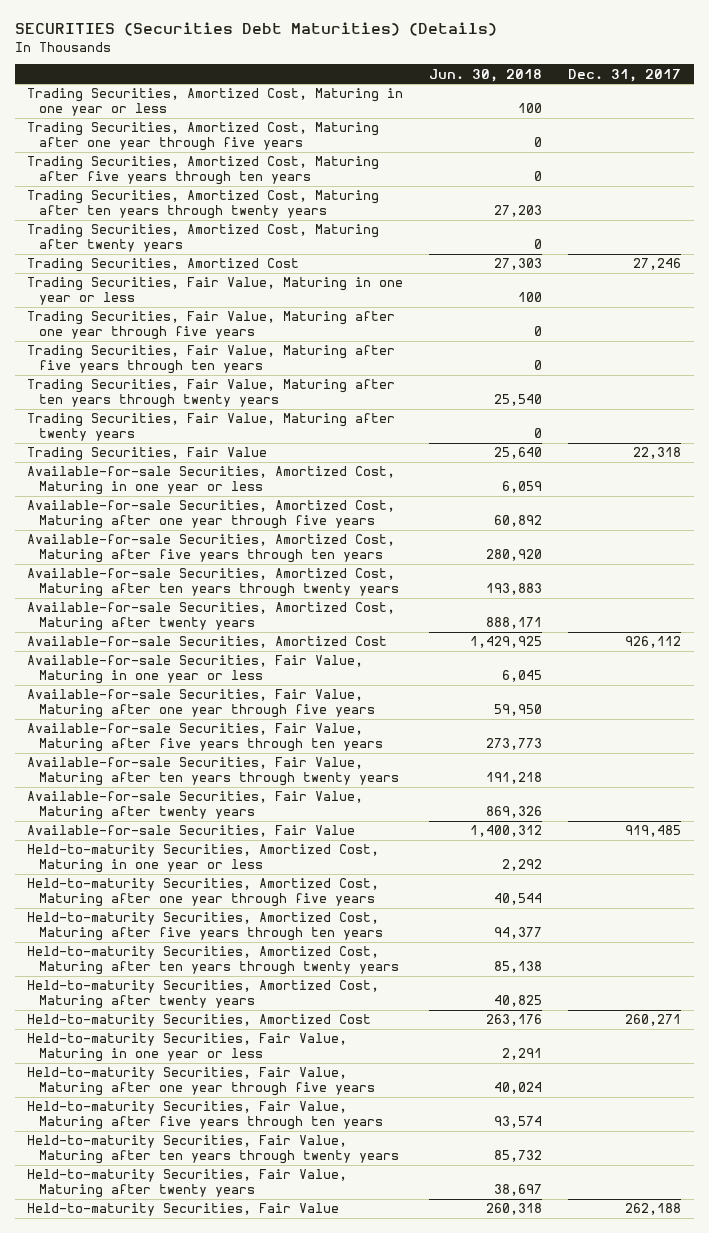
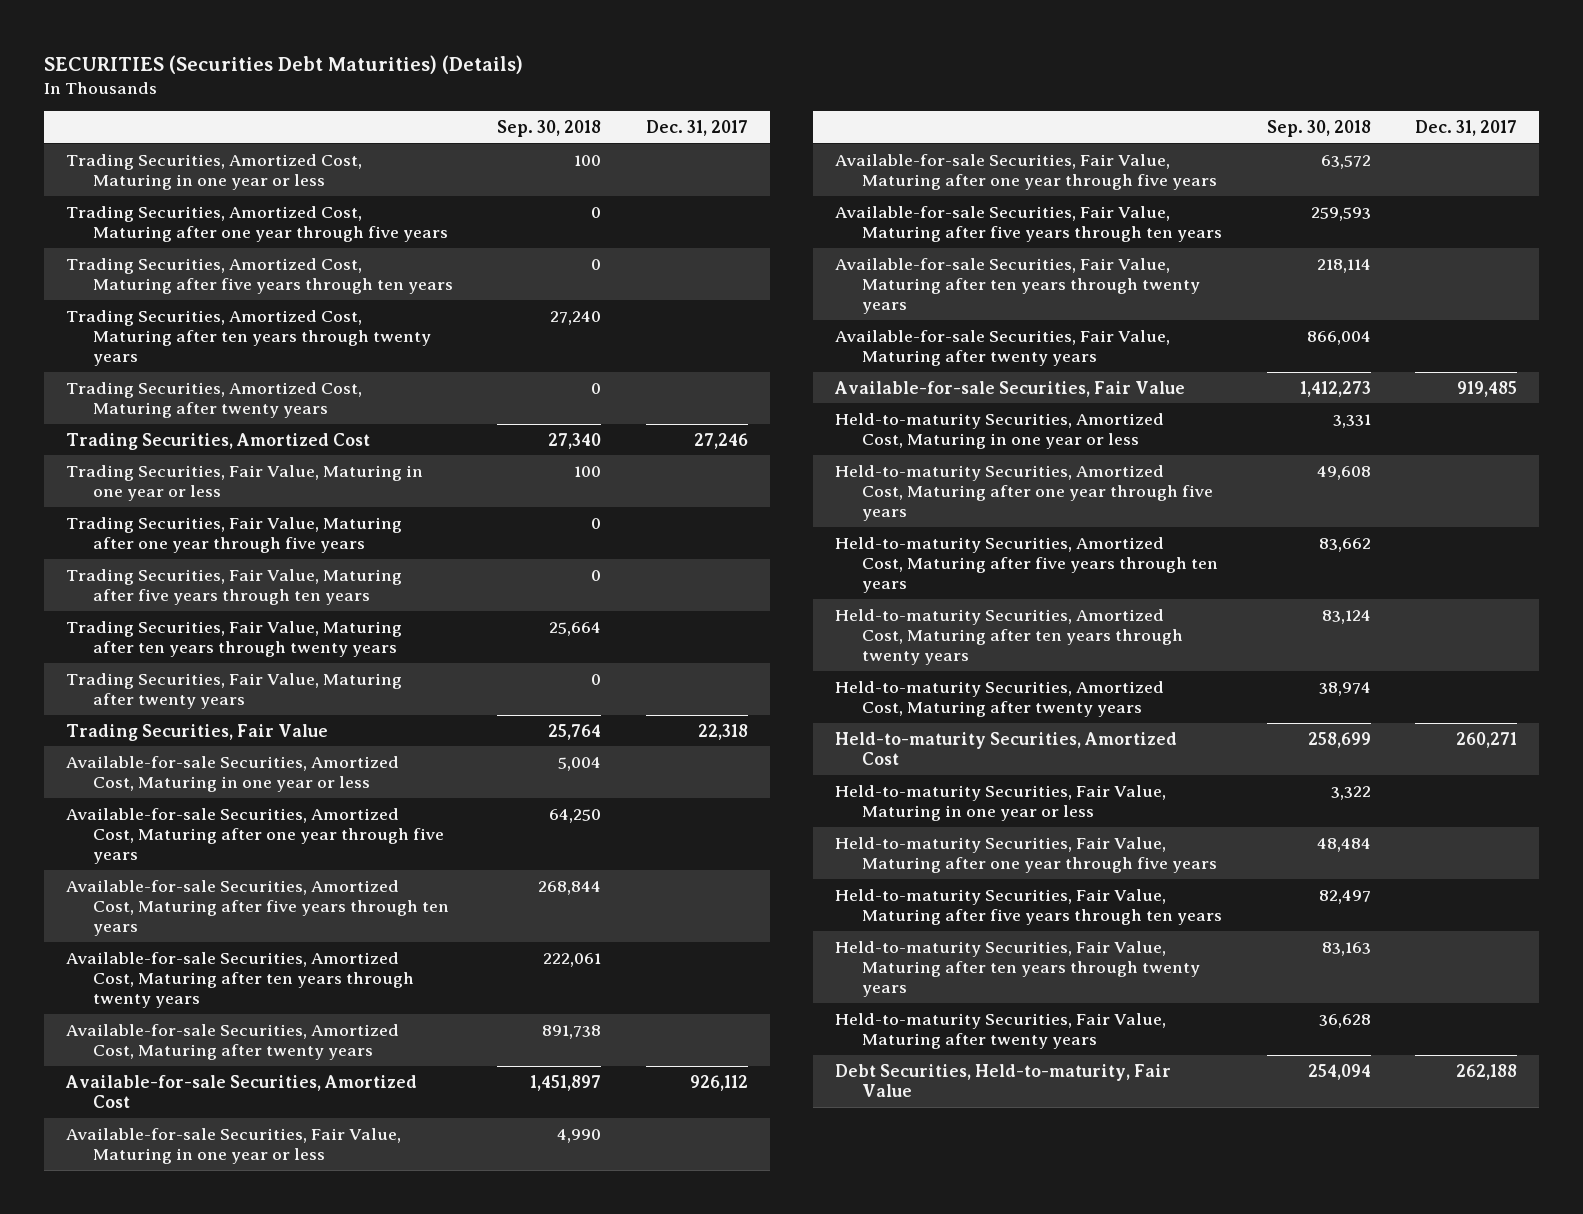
[429,68,543,82] Jun. 30, 2018 -> none
none -> [497,120,602,138] Sep. 30, 2018
[27,1203,340,1217] Held-to-maturity Securities, Fair Value -> [835,1063,1172,1097] Debt Securities, Held-to-maturity, Fair Value

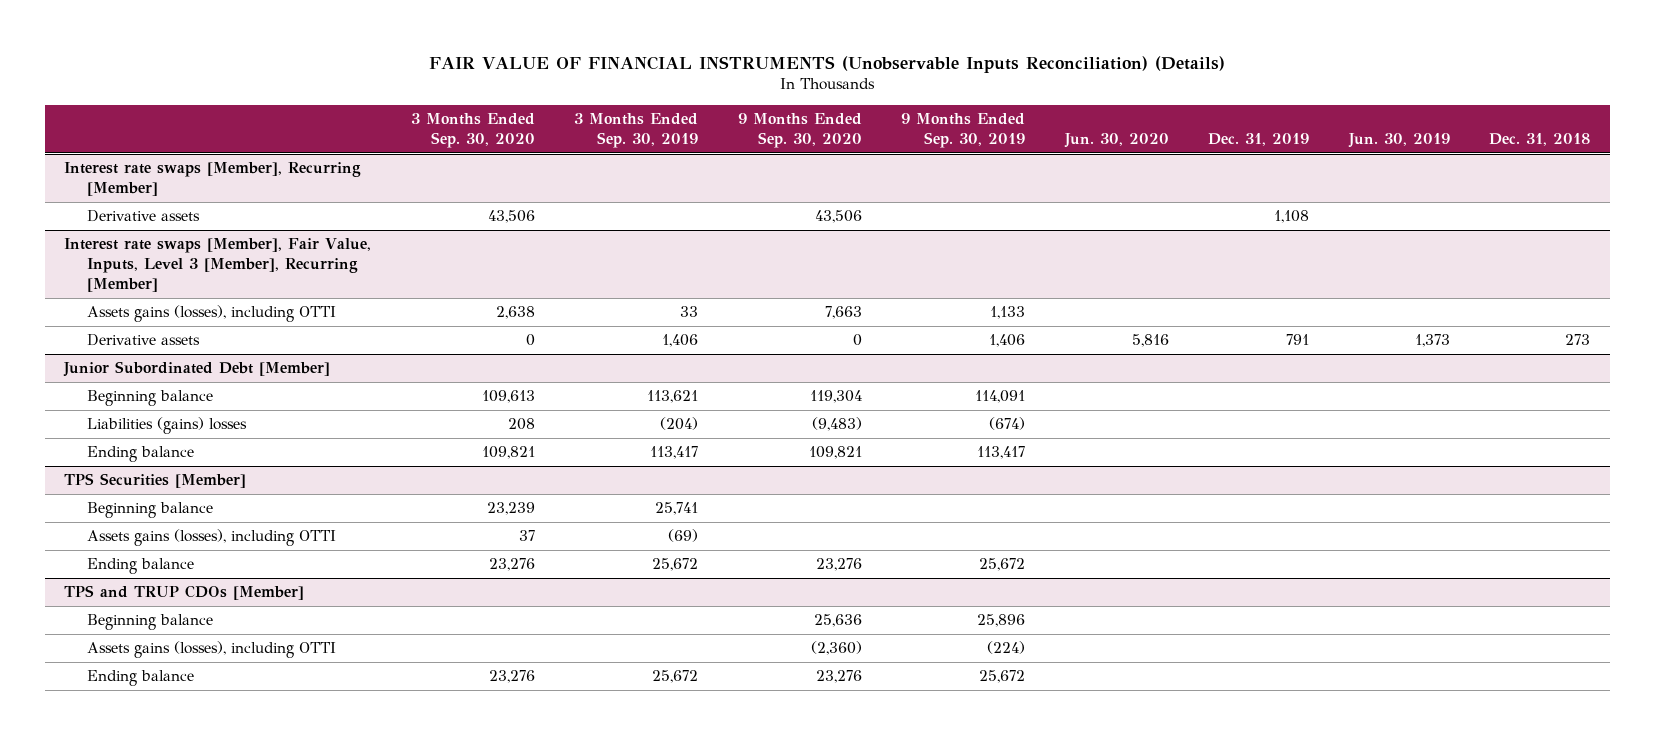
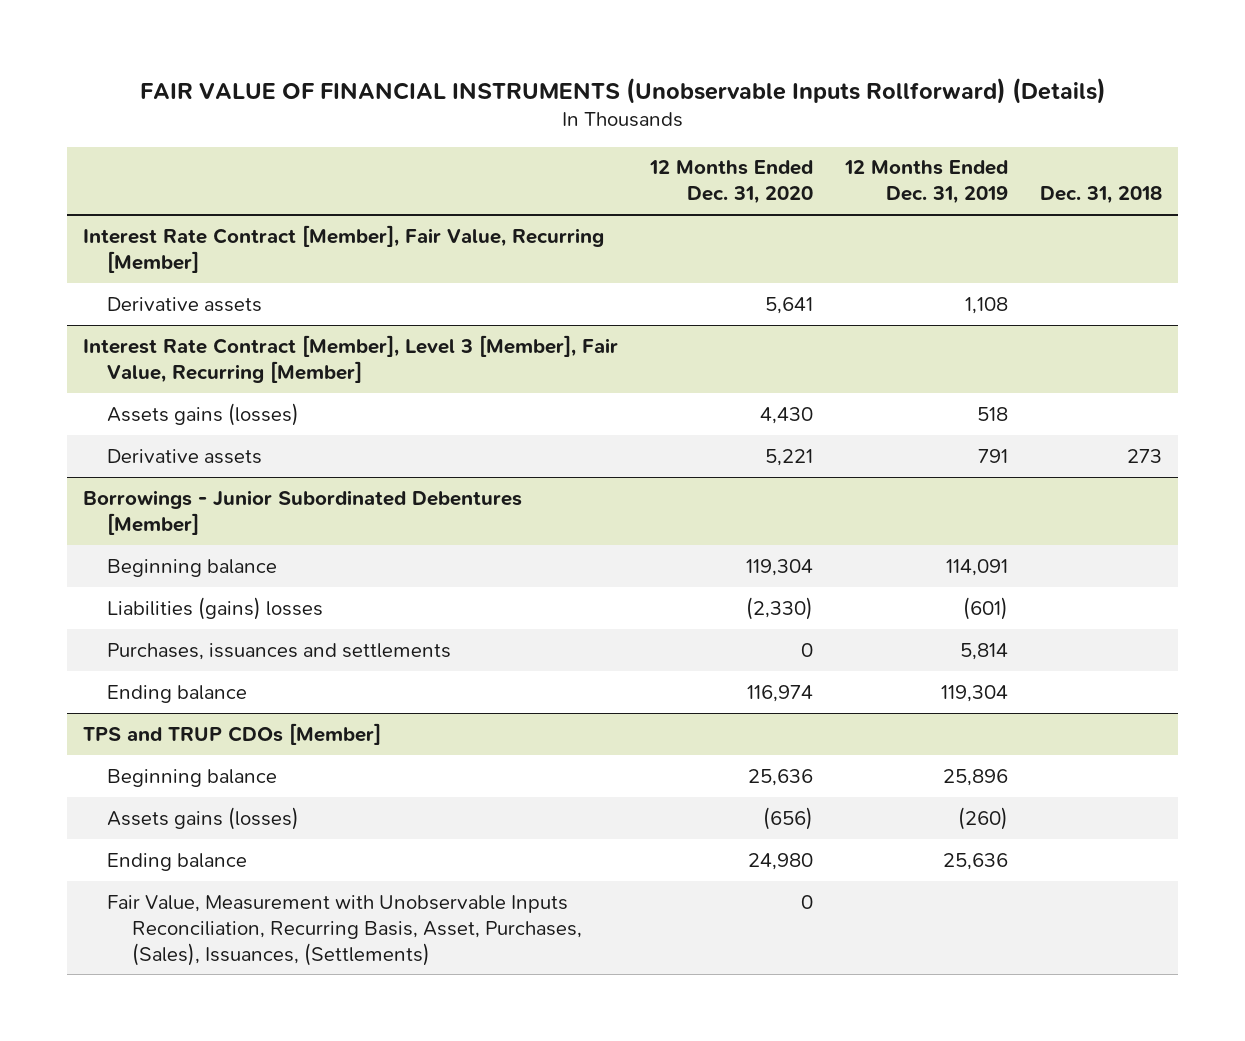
[429,55,1226,73] FAIR VALUE OF FINANCIAL INSTRUMENTS (Unobservable Inputs Reconciliation) (Details) -> [139,77,1106,104] FAIR VALUE OF FINANCIAL INSTRUMENTS (Unobservable Inputs Rollforward) (Details)
[410,113,535,149] 3 Months Ended Sep. 30, 2020 -> none
[574,113,699,149] 3 Months Ended Sep. 30, 2019 -> none
[737,113,862,149] 9 Months Ended Sep. 30, 2020 -> none
[901,113,1026,149] 9 Months Ended Sep. 30, 2019 -> none
[1063,133,1169,149] Jun. 30, 2020 -> none
[1208,133,1310,147] Dec. 31, 2019 -> none
[1347,133,1450,149] Jun. 30, 2019 -> none
none -> [649,160,814,205] 12 Months Ended Dec. 31, 2020
none -> [844,160,1009,205] 12 Months Ended Dec. 31, 2019
[64,162,362,197] Interest rate swaps [Member], Recurring [Member] -> none
[87,210,201,223] Derivative assets -> none
none -> [83,224,605,273] Interest Rate Contract [Member], Fair Value, Recurring [Member]
none -> [107,296,263,312] Derivative assets
[64,238,372,293] Interest rate swaps [Member], Fair Value, Inputs, Level 3 [Member], Recurring [Member] -> [83,334,619,383] Interest Rate Contract [Member], Level 3 [Member], Fair Value, Recurring [Member]
[87,305,337,323] Assets gains (losses), including OTTI -> [107,402,300,426] Assets gains (losses)
[63,361,331,378] Junior Subordinated Debt [Member] -> [83,489,523,535] Borrowings - Junior Subordinated Debentures [Member]
none -> [107,642,452,660] Purchases, issuances and settlements
[64,473,247,489] TPS Securities [Member] -> none
[87,502,214,519] Beginning balance -> none
[87,529,337,547] Assets gains (losses), including OTTI -> none
[87,558,195,575] Ending balance -> none
[87,641,337,659] Assets gains (losses), including OTTI -> [107,806,300,830] Assets gains (losses)
none -> [107,894,582,966] Fair Value, Measurement with Unobservable Inputs Reconciliation, Recurring Basis, Asset, Purchases, (Sales), Issuances, (Settlements)

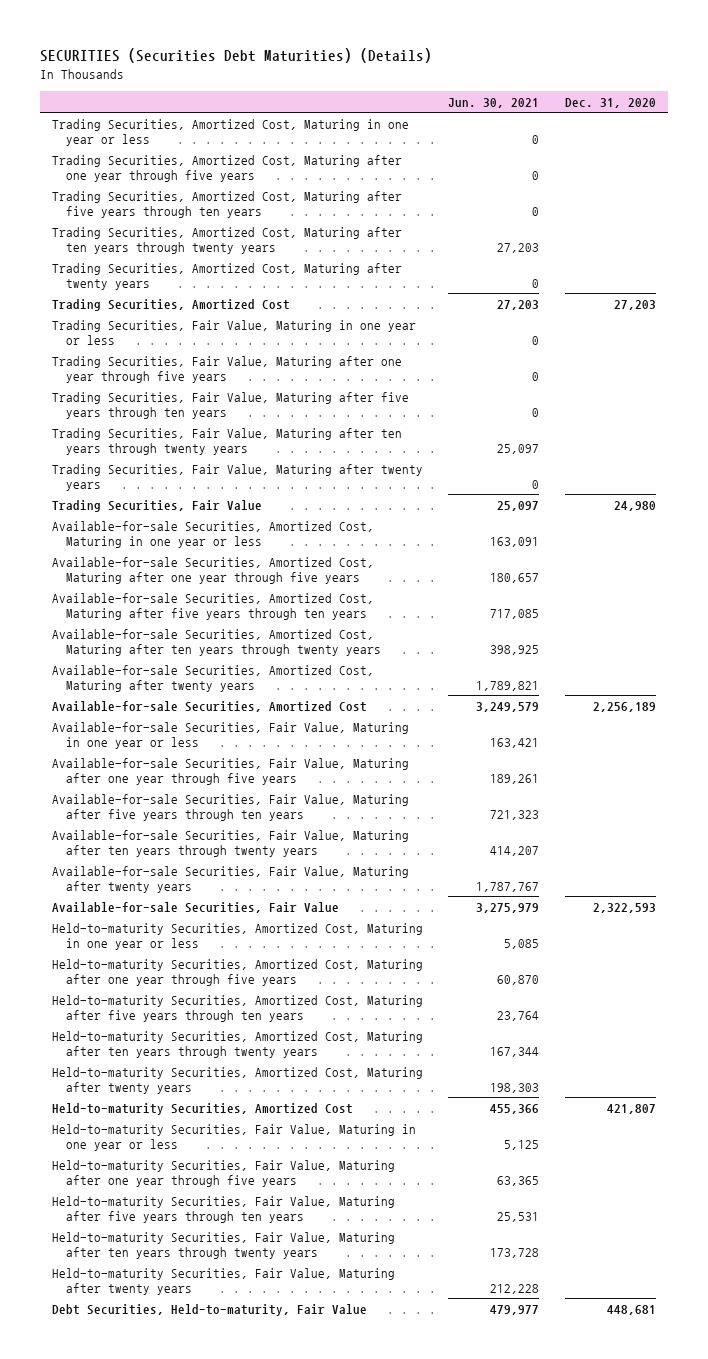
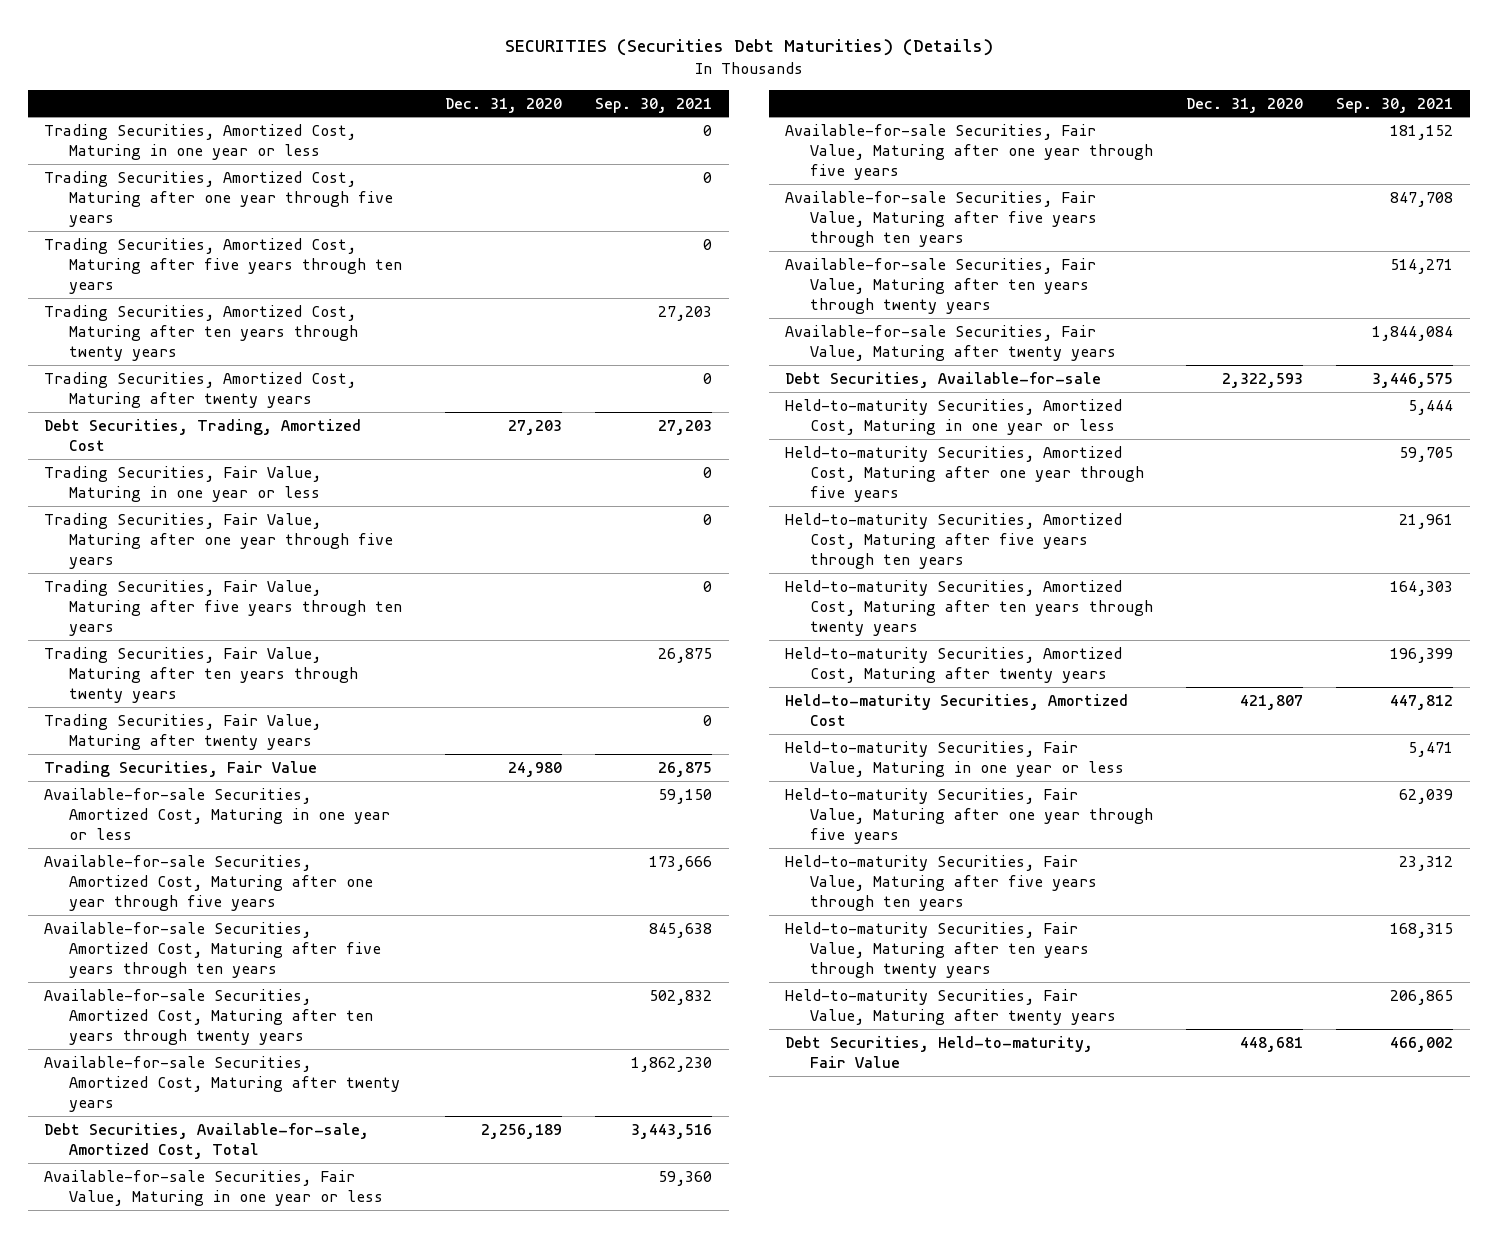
[448,97,540,108] Jun. 30, 2021 -> none
none -> [595,97,713,113] Sep. 30, 2021
[52,298,291,311] Trading Securities, Amortized Cost -> [44,418,362,451] Debt Securities, Trading, Amortized Cost
[52,700,368,712] Available-for-sale Securities, Amortized Cost -> [44,1122,370,1159] Debt Securities, Available-for-sale, Amortized Cost, Total
[52,901,340,913] Available-for-sale Securities, Fair Value -> [785,371,1102,388] Debt Securities, Available-for-sale

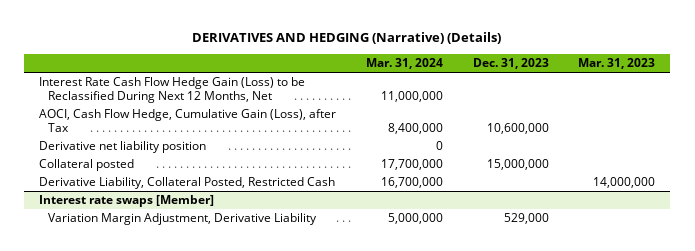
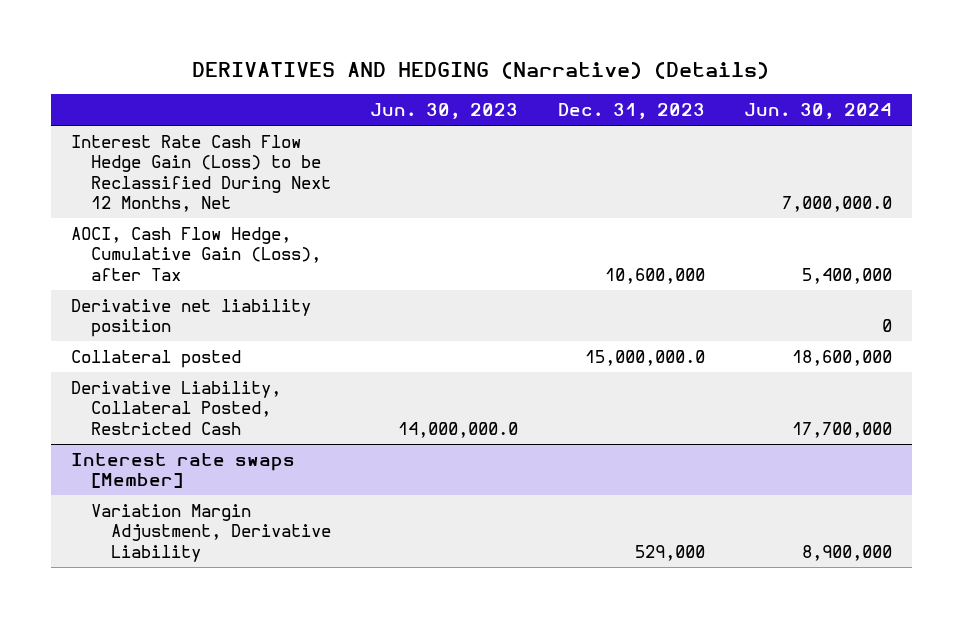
[365,57,443,69] Mar. 31, 2024 -> none
[578,57,656,69] Mar. 31, 2023 -> none
none -> [370,102,519,119] Jun. 30, 2023
none -> [744,102,893,119] Jun. 30, 2024
[486,159,549,171] 15,000,000 -> [584,349,705,366] 15,000,000.0

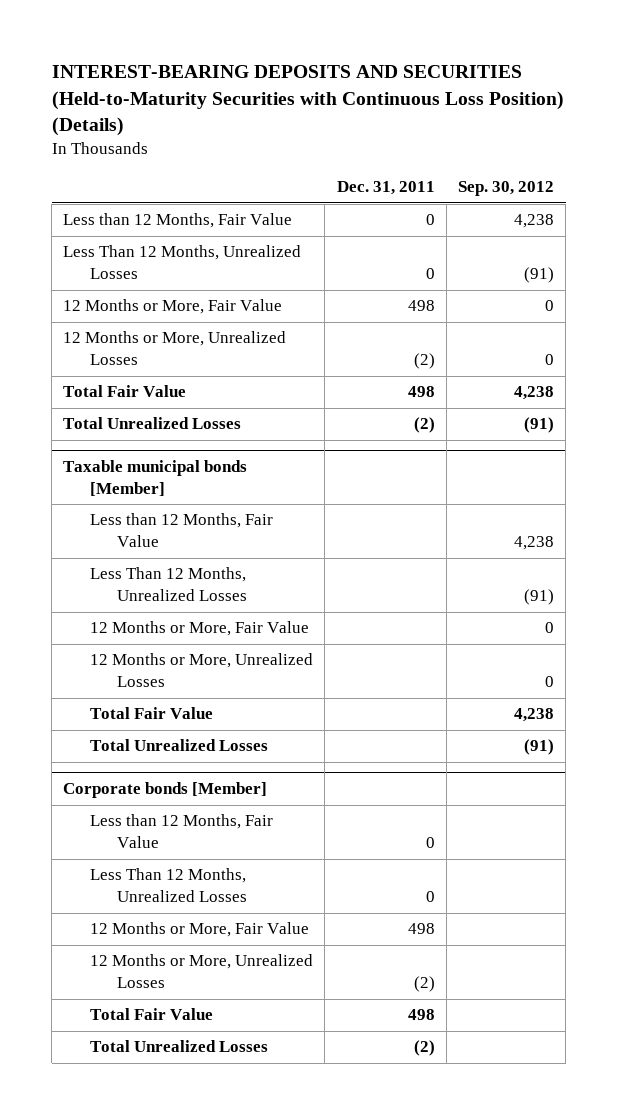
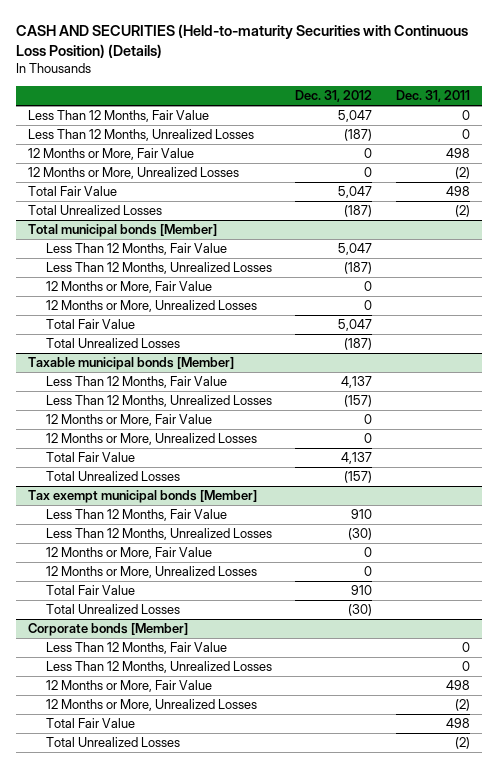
[51,65,564,136] INTEREST-BEARING DEPOSITS AND SECURITIES (Held-to-Maturity Securities with Continuous Loss Position) (Details) -> [15,23,468,58] CASH AND SECURITIES (Held-to-maturity Securities with Continuous Loss Position) (Details)
[458,181,555,197] Sep. 30, 2012 -> none
none -> [295,90,373,103] Dec. 31, 2012
[63,213,293,229] Less than 12 Months, Fair Value -> [27,110,209,123] Less Than 12 Months, Fair Value
none -> [27,224,217,238] Total municipal bonds [Member]
none -> [45,243,227,256] Less Than 12 Months, Fair Value
none -> [45,262,272,275] Less Than 12 Months, Unrealized Losses
none -> [45,281,212,294] 12 Months or More, Fair Value
none -> [45,300,257,313] 12 Months or More, Unrealized Losses
none -> [45,319,135,330] Total Fair Value
none -> [45,338,180,349] Total Unrealized Losses
[90,513,274,548] Less than 12 Months, Fair Value -> [45,376,227,389] Less Than 12 Months, Fair Value
none -> [27,490,257,504] Tax exempt municipal bonds [Member]
none -> [45,509,227,522] Less Than 12 Months, Fair Value
none -> [45,528,272,541] Less Than 12 Months, Unrealized Losses
none -> [45,547,212,560] 12 Months or More, Fair Value
none -> [45,566,257,579] 12 Months or More, Unrealized Losses
none -> [45,585,135,596] Total Fair Value
none -> [45,604,180,615] Total Unrealized Losses
[90,814,274,849] Less than 12 Months, Fair Value -> [45,642,227,655] Less Than 12 Months, Fair Value

